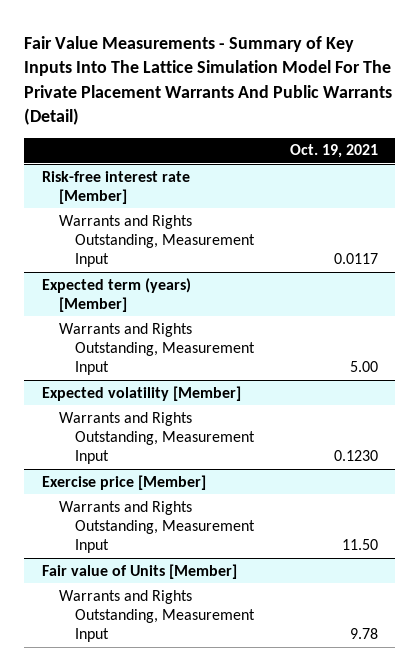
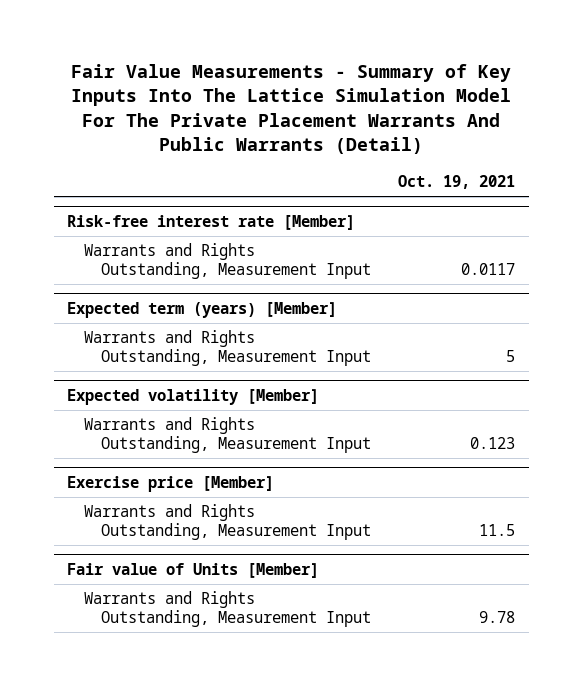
[349,361,378,373] 5.00 -> [506,350,516,363] 5
[333,450,378,462] 0.1230 -> [470,437,516,450] 0.123
[341,539,378,551] 11.50 -> [479,524,516,537] 11.5

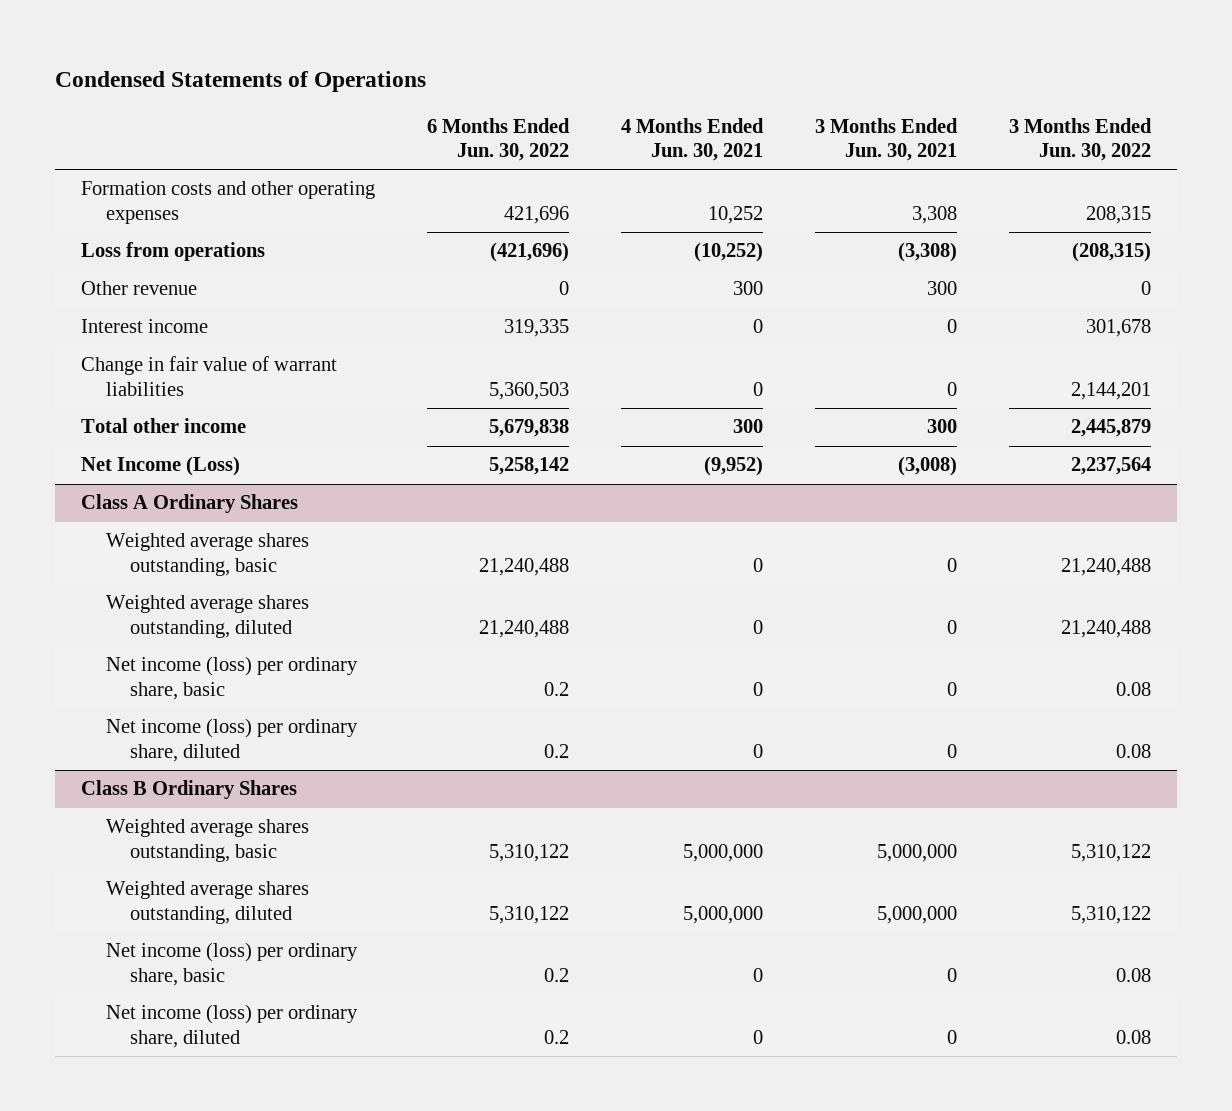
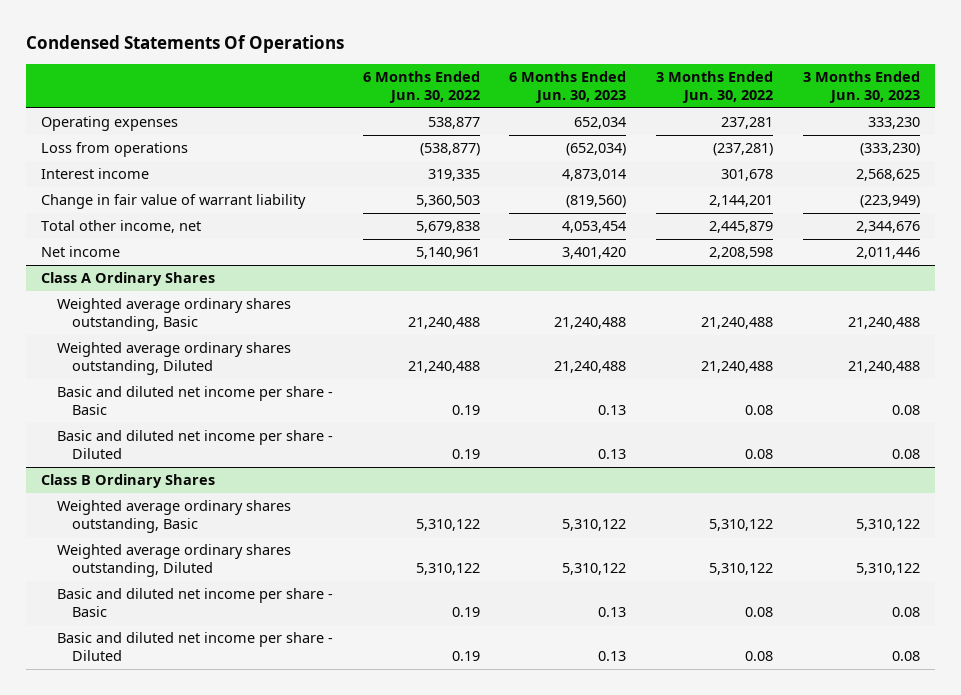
[55,71,427,93] Condensed Statements of Operations -> [26,34,345,53] Condensed Statements Of Operations
[621,117,765,162] 4 Months Ended Jun. 30, 2021 -> none
[814,117,958,162] 3 Months Ended Jun. 30, 2021 -> none
none -> [509,70,627,103] 6 Months Ended Jun. 30, 2023
none -> [803,70,921,103] 3 Months Ended Jun. 30, 2023
[81,281,198,296] Other revenue -> none
[81,181,376,224] Formation costs and other operating expenses -> [41,116,179,132] Operating expenses
[504,205,570,224] 421,696 -> [427,117,480,130] 538,877
[1085,205,1151,224] 208,315 -> [721,117,774,130] 237,281
[490,242,570,263] (421,696) -> [419,143,480,157] (538,877)
[1071,242,1151,263] (208,315) -> [713,143,774,157] (237,281)
[81,356,338,396] Change in fair value of warrant liabilities -> [41,194,307,210] Change in fair value of warrant liability
[81,418,247,434] Total other income -> [41,220,202,234] Total other income, net
[81,456,241,477] Net Income (Loss) -> [41,246,121,258] Net income
[489,457,570,476] 5,258,142 -> [415,247,480,260] 5,140,961
[1070,457,1151,476] 2,237,564 -> [709,247,774,260] 2,208,598
[105,533,309,576] Weighted average shares outstanding, basic -> [56,298,291,332] Weighted average ordinary shares outstanding, Basic
[105,595,309,638] Weighted average shares outstanding, diluted -> [56,342,291,376] Weighted average ordinary shares outstanding, Diluted
[105,656,358,700] Net income (loss) per ordinary share, basic -> [56,386,333,416] Basic and diluted net income per share - Basic
[544,681,570,696] 0.2 -> [451,405,480,416] 0.19
[105,718,358,762] Net income (loss) per ordinary share, diluted -> [56,430,333,460] Basic and diluted net income per share - Diluted
[544,743,570,758] 0.2 -> [451,449,480,460] 0.19
[105,819,309,862] Weighted average shares outstanding, basic -> [56,500,291,534] Weighted average ordinary shares outstanding, Basic
[105,881,309,924] Weighted average shares outstanding, diluted -> [56,544,291,578] Weighted average ordinary shares outstanding, Diluted
[105,942,358,986] Net income (loss) per ordinary share, basic -> [56,588,333,618] Basic and diluted net income per share - Basic
[544,967,570,982] 0.2 -> [451,607,480,618] 0.19
[105,1004,358,1048] Net income (loss) per ordinary share, diluted -> [56,632,333,662] Basic and diluted net income per share - Diluted
[544,1029,570,1044] 0.2 -> [451,651,480,662] 0.19

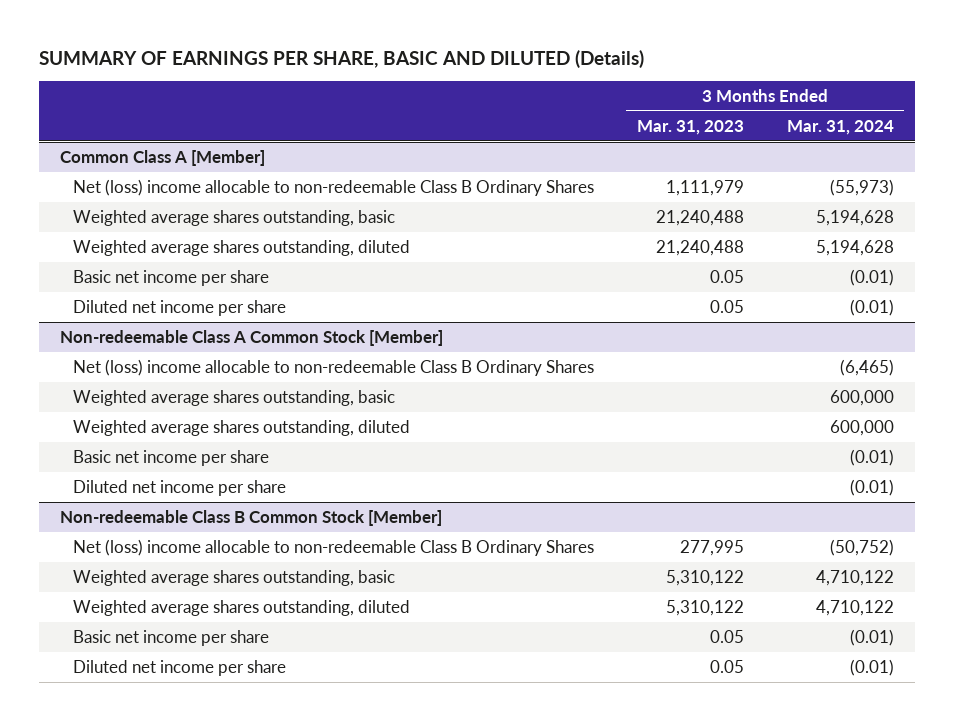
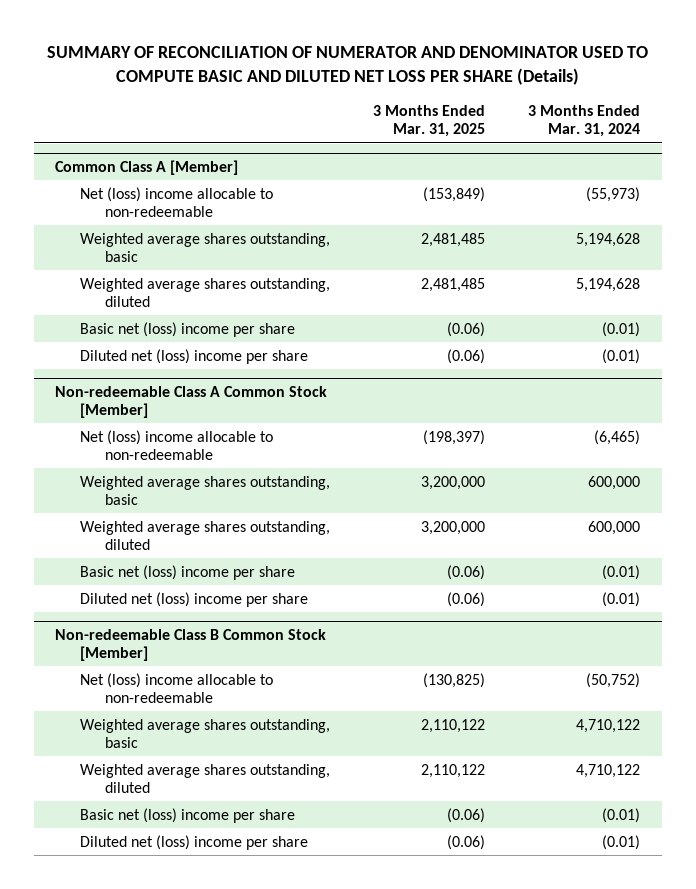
[38,49,644,68] SUMMARY OF EARNINGS PER SHARE, BASIC AND DILUTED (Details) -> [46,45,648,86] SUMMARY OF RECONCILIATION OF NUMERATOR AND DENOMINATOR USED TO COMPUTE BASIC AND DILUTED NET LOSS PER SHARE (Details)
[636,119,744,135] Mar. 31, 2023 -> none
none -> [373,105,486,138] 3 Months Ended Mar. 31, 2025
[72,178,594,196] Net (loss) income allocable to non-redeemable Class B Ordinary Shares -> [79,186,273,217] Net (loss) income allocable to non-redeemable
[72,269,269,286] Basic net income per share -> [79,321,295,337] Basic net (loss) income per share
[72,299,286,316] Diluted net income per share -> [79,348,308,364] Diluted net (loss) income per share
[72,358,594,376] Net (loss) income allocable to non-redeemable Class B Ordinary Shares -> [79,429,273,460] Net (loss) income allocable to non-redeemable
[72,449,269,466] Basic net income per share -> [79,564,295,580] Basic net (loss) income per share
[72,479,286,496] Diluted net income per share -> [79,591,308,607] Diluted net (loss) income per share
[72,538,594,556] Net (loss) income allocable to non-redeemable Class B Ordinary Shares -> [79,672,273,703] Net (loss) income allocable to non-redeemable
[72,629,269,646] Basic net income per share -> [79,807,295,823] Basic net (loss) income per share
[72,659,286,676] Diluted net income per share -> [79,834,308,850] Diluted net (loss) income per share

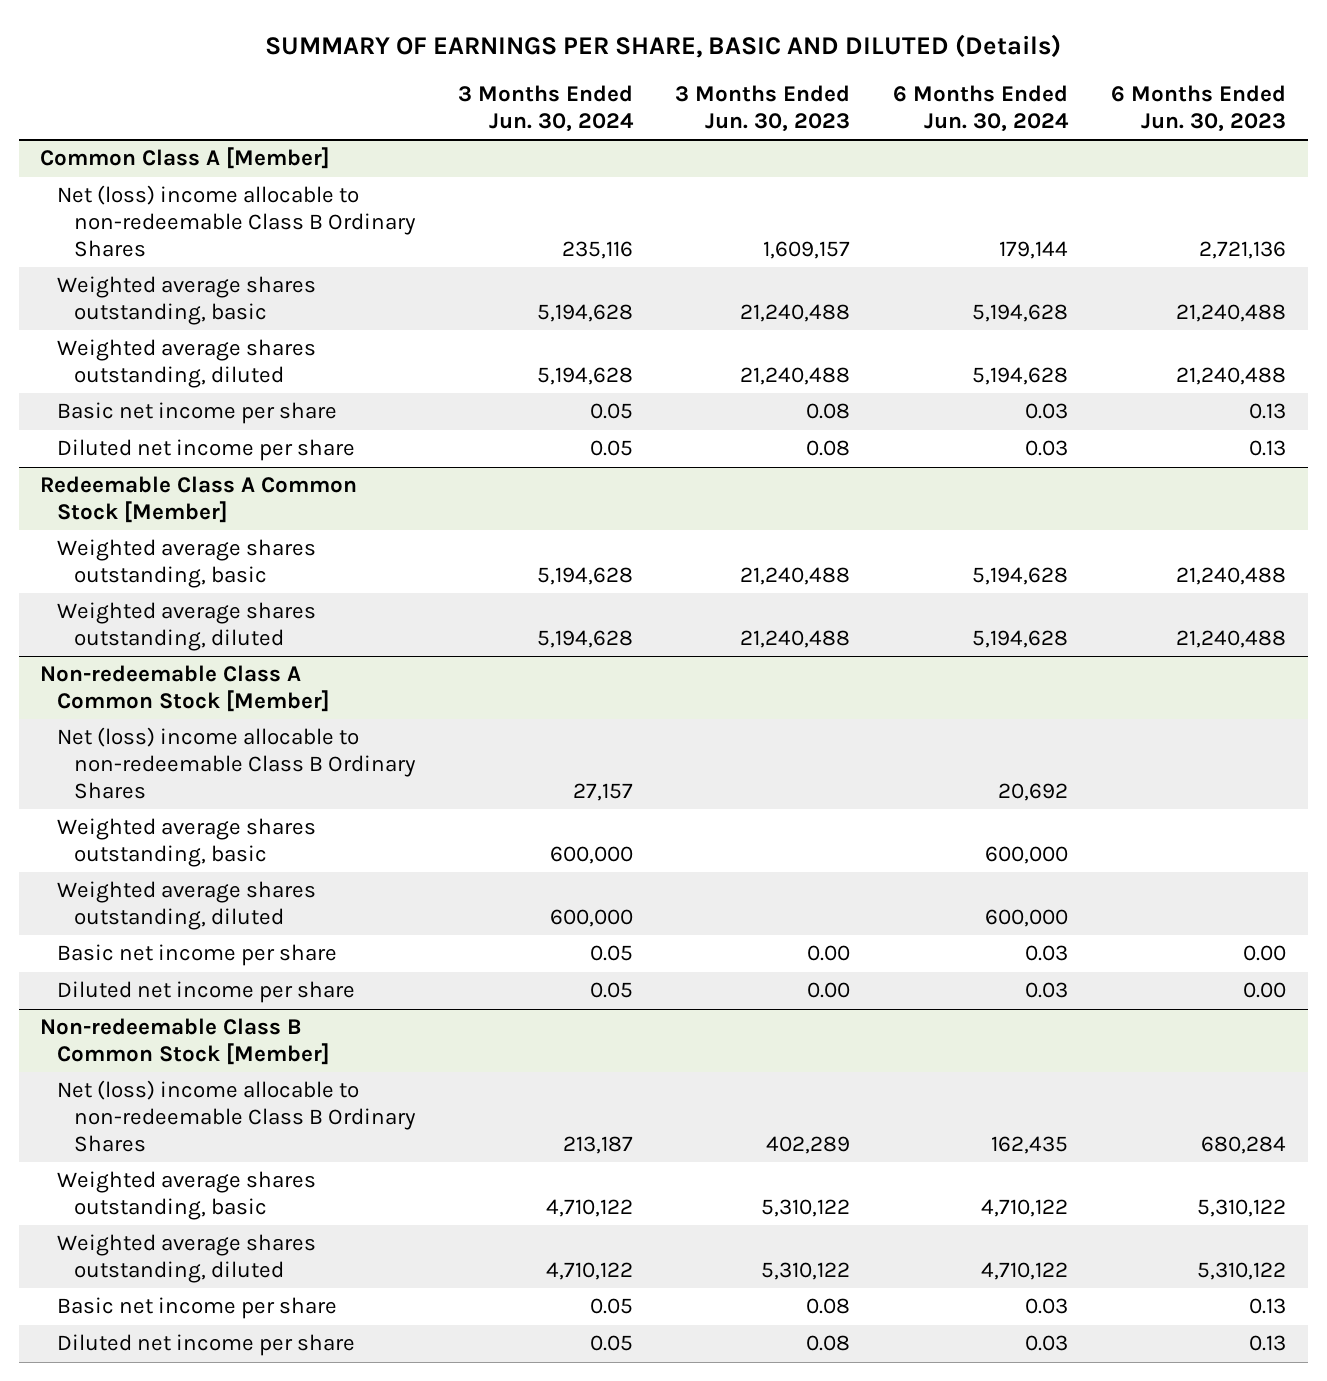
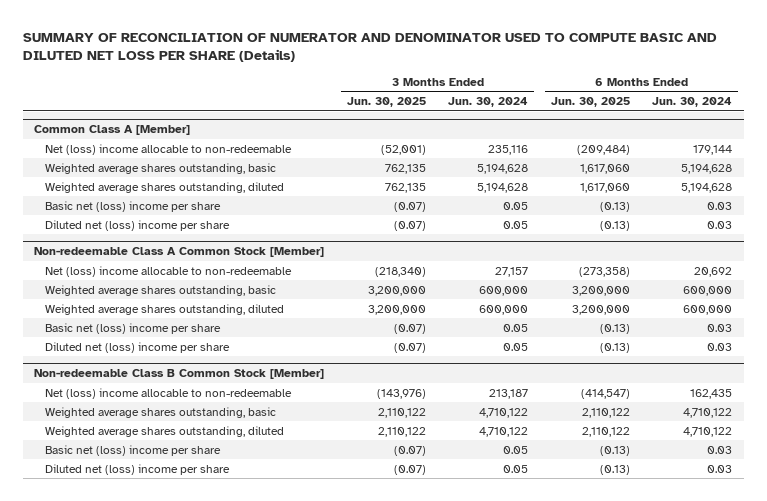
[265,33,1062,58] SUMMARY OF EARNINGS PER SHARE, BASIC AND DILUTED (Details) -> [22,32,717,63] SUMMARY OF RECONCILIATION OF NUMERATOR AND DENOMINATOR USED TO COMPUTE BASIC AND DILUTED NET LOSS PER SHARE (Details)
[675,85,851,133] 3 Months Ended Jun. 30, 2023 -> none
[1111,85,1287,133] 6 Months Ended Jun. 30, 2023 -> none
none -> [346,97,426,108] Jun. 30, 2025
none -> [550,97,630,108] Jun. 30, 2025
[56,276,316,326] Weighted average shares outstanding, basic -> none
[56,339,316,389] Weighted average shares outstanding, diluted -> none
[56,402,337,425] Basic net income per share -> none
[56,439,355,462] Diluted net income per share -> none
[40,476,358,524] Redeemable Class A Common Stock [Member] -> none
[56,185,416,258] Net (loss) income allocable to non-redeemable Class B Ordinary Shares -> [45,143,293,155] Net (loss) income allocable to non-redeemable
none -> [45,200,222,212] Basic net (loss) income per share
none -> [45,219,231,231] Diluted net (loss) income per share
[56,727,416,800] Net (loss) income allocable to non-redeemable Class B Ordinary Shares -> [45,265,293,277] Net (loss) income allocable to non-redeemable
[56,944,337,967] Basic net income per share -> [45,322,222,334] Basic net (loss) income per share
[56,981,355,1004] Diluted net income per share -> [45,341,231,353] Diluted net (loss) income per share
[56,1080,416,1153] Net (loss) income allocable to non-redeemable Class B Ordinary Shares -> [45,387,293,399] Net (loss) income allocable to non-redeemable
[56,1297,337,1320] Basic net income per share -> [45,444,222,456] Basic net (loss) income per share
[56,1334,355,1357] Diluted net income per share -> [45,463,231,475] Diluted net (loss) income per share

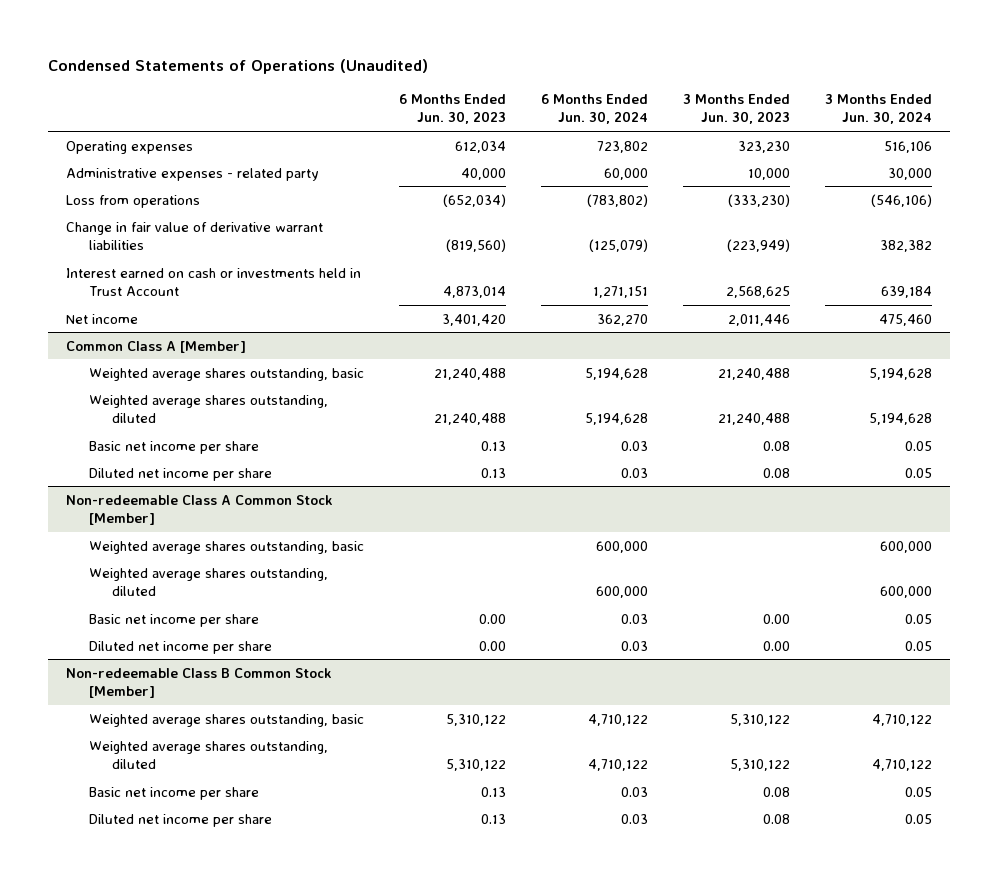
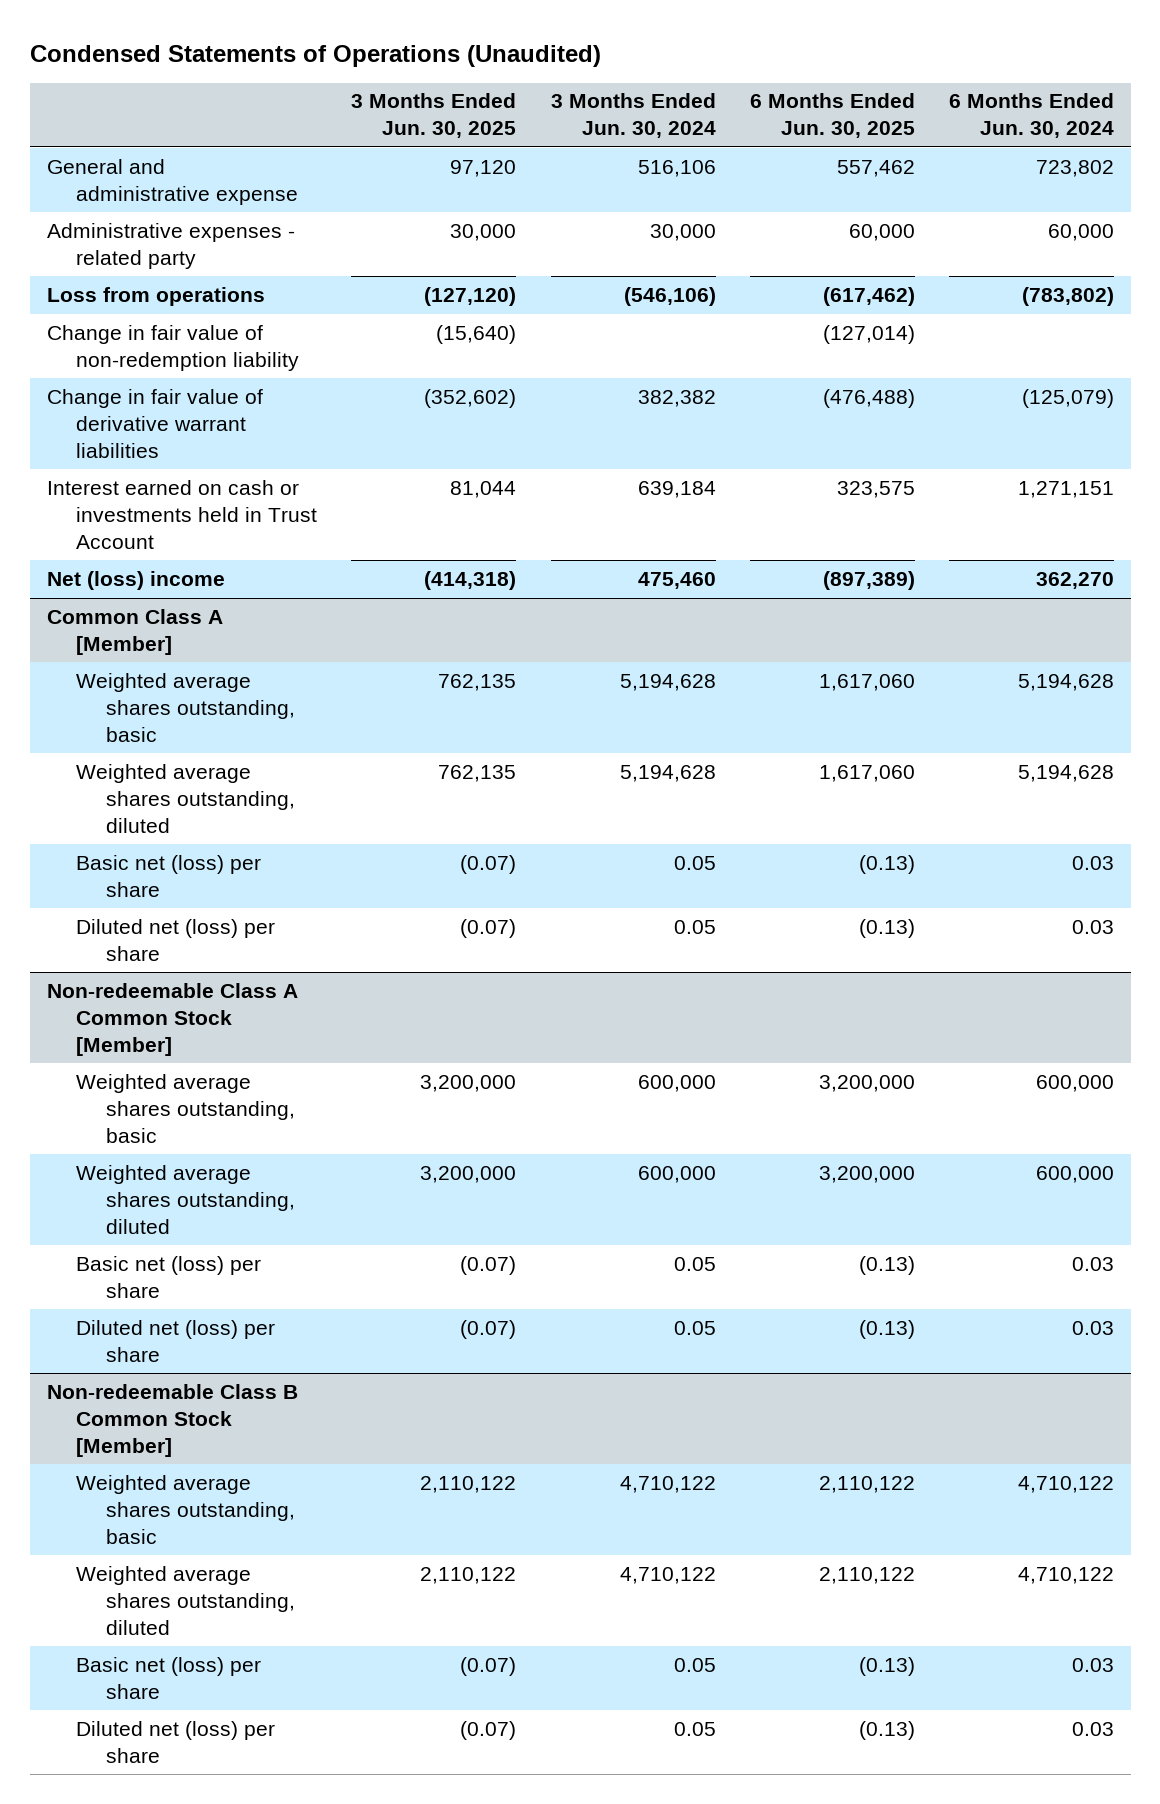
[399,93,507,125] 6 Months Ended Jun. 30, 2023 -> none
[683,93,791,125] 3 Months Ended Jun. 30, 2023 -> none
none -> [351,93,517,139] 3 Months Ended Jun. 30, 2025
none -> [749,93,915,139] 6 Months Ended Jun. 30, 2025
[65,140,193,154] Operating expenses -> [46,158,299,205] General and administrative expense
none -> [46,324,300,371] Change in fair value of non-redemption liability
[65,313,138,324] Net income -> [46,570,225,590] Net (loss) income
[89,440,260,454] Basic net income per share -> [76,854,262,897] Basic net (loss) per share
[89,467,273,481] Diluted net income per share -> [76,918,276,961] Diluted net (loss) per share
[89,613,260,627] Basic net income per share -> [76,1255,262,1298] Basic net (loss) per share
[89,640,273,654] Diluted net income per share -> [76,1319,276,1362] Diluted net (loss) per share
[89,786,260,800] Basic net income per share -> [76,1656,262,1699] Basic net (loss) per share
[89,813,273,827] Diluted net income per share -> [76,1720,276,1763] Diluted net (loss) per share

